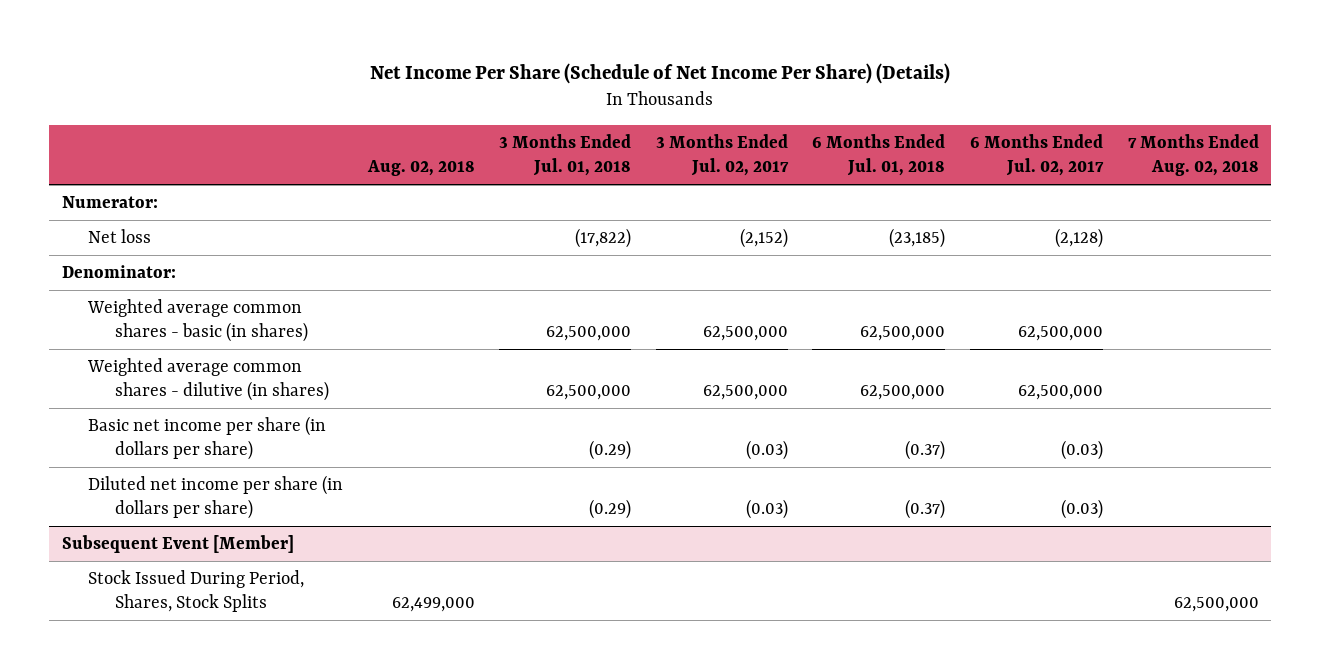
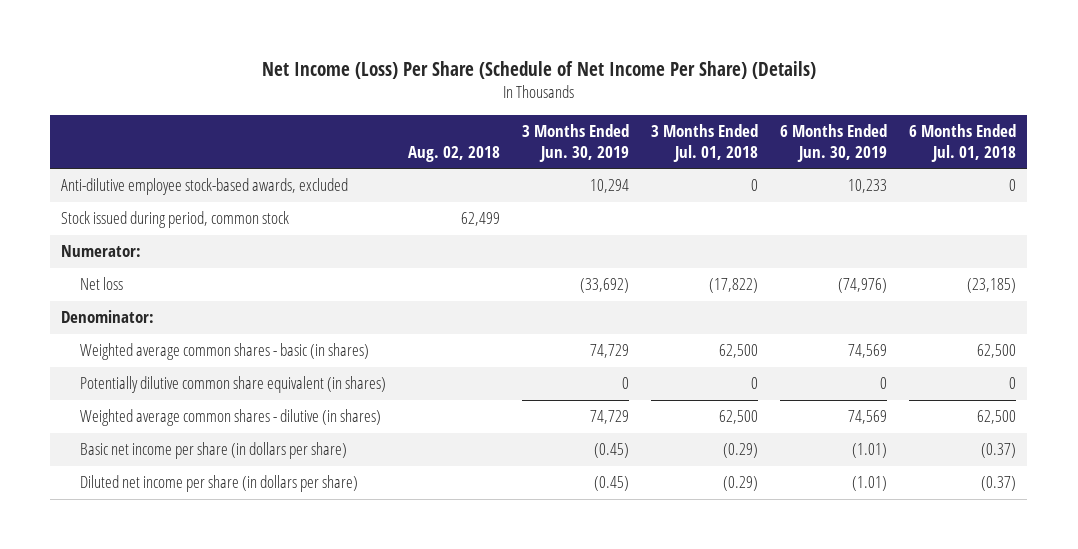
[370,63,951,85] Net Income Per Share (Schedule of Net Income Per Share) (Details) -> [261,60,816,79] Net Income (Loss) Per Share (Schedule of Net Income Per Share) (Details)
[655,133,789,176] 3 Months Ended Jul. 02, 2017 -> none
[970,133,1105,176] 6 Months Ended Jul. 02, 2017 -> none
[1127,133,1259,176] 7 Months Ended Aug. 02, 2018 -> none
none -> [522,124,630,162] 3 Months Ended Jun. 30, 2019
none -> [780,124,888,162] 6 Months Ended Jun. 30, 2019
none -> [61,178,349,196] Anti-dilutive employee stock-based awards, excluded
none -> [61,211,290,229] Stock issued during period, common stock
[546,326,632,342] 62,500,000 -> [719,344,759,359] 62,500
[860,326,946,342] 62,500,000 -> [977,344,1017,359] 62,500
none -> [80,376,387,394] Potentially dilutive common share equivalent (in shares)
[546,385,632,401] 62,500,000 -> [719,410,759,425] 62,500
[860,385,946,401] 62,500,000 -> [977,410,1017,425] 62,500
[61,535,294,554] Subsequent Event [Member] -> none
[88,570,305,613] Stock Issued During Period, Shares, Stock Splits -> none

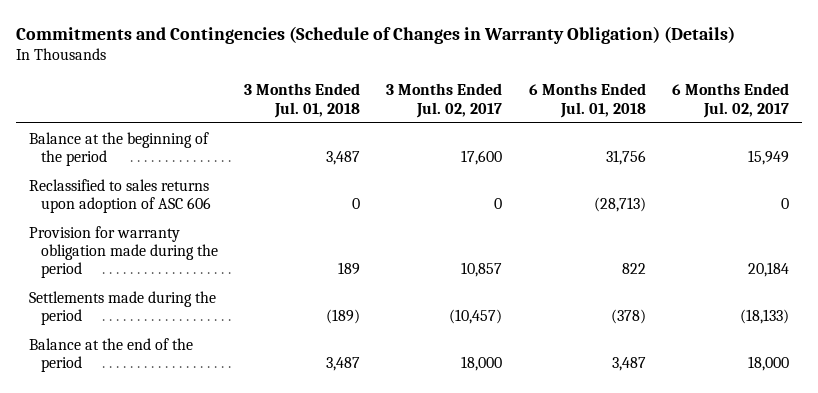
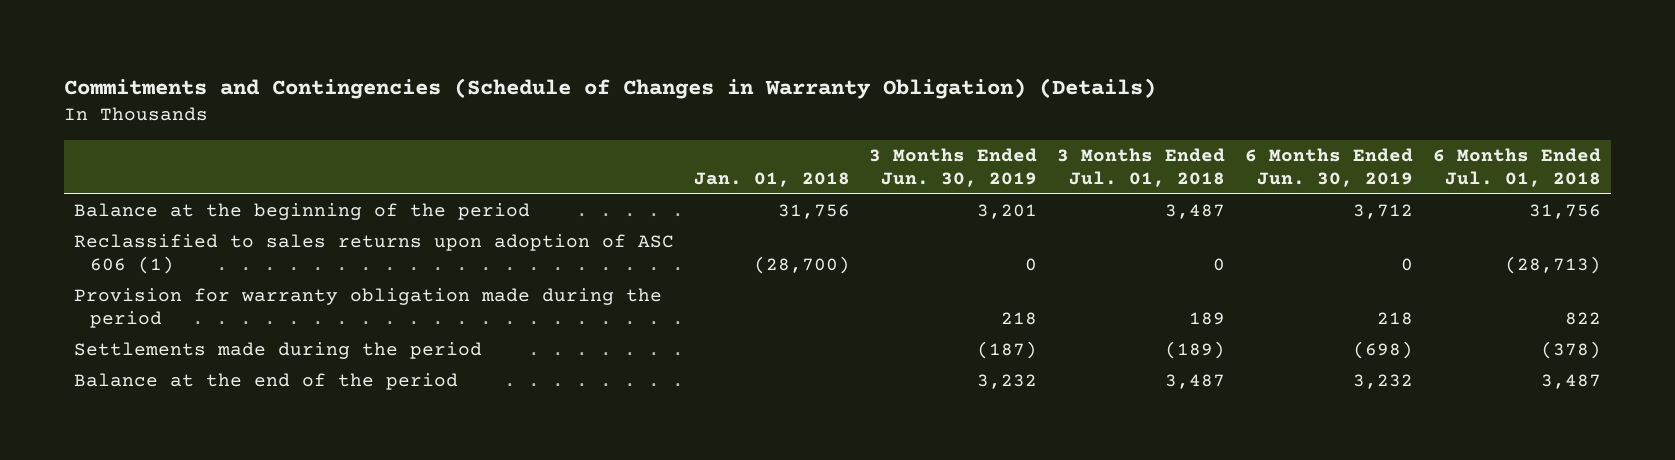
[386,83,503,118] 3 Months Ended Jul. 02, 2017 -> none
[672,83,790,118] 6 Months Ended Jul. 02, 2017 -> none
none -> [693,171,850,187] Jan. 01, 2018
none -> [869,148,1038,187] 3 Months Ended Jun. 30, 2019
none -> [1245,148,1414,187] 6 Months Ended Jun. 30, 2019
[28,178,211,213] Reclassified to sales returns upon adoption of ASC 606 -> [73,234,674,274] Reclassified to sales returns upon adoption of ASC 606 (1)

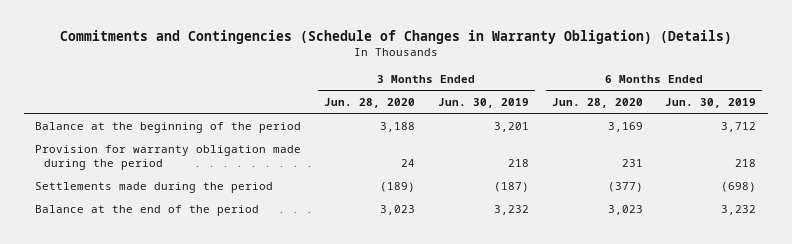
[693,171,850,187] Jan. 01, 2018 -> none
[1057,148,1226,187] 3 Months Ended Jul. 01, 2018 -> none
[1432,148,1601,187] 6 Months Ended Jul. 01, 2018 -> none
none -> [324,97,416,108] Jun. 28, 2020
none -> [551,97,643,108] Jun. 28, 2020
[73,234,674,274] Reclassified to sales returns upon adoption of ASC 606 (1) -> none

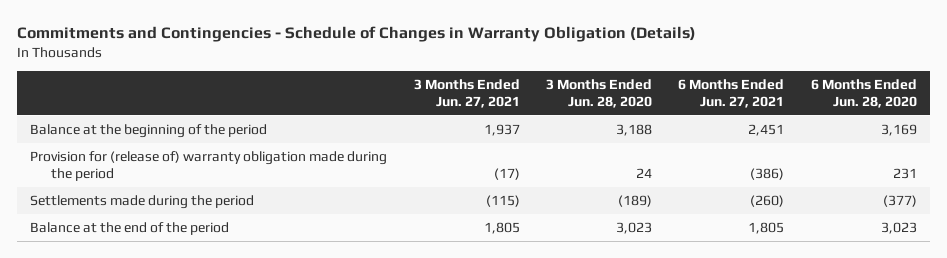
[59,30,732,45] Commitments and Contingencies (Schedule of Changes in Warranty Obligation) (Details) -> [16,26,696,43] Commitments and Contingencies - Schedule of Changes in Warranty Obligation (Details)
[437,97,529,108] Jun. 30, 2019 -> none
[665,97,757,108] Jun. 30, 2019 -> none
none -> [413,79,520,108] 3 Months Ended Jun. 27, 2021
none -> [678,79,785,108] 6 Months Ended Jun. 27, 2021
[35,144,302,170] Provision for warranty obligation made during the period -> [30,150,388,181] Provision for (release of) warranty obligation made during the period

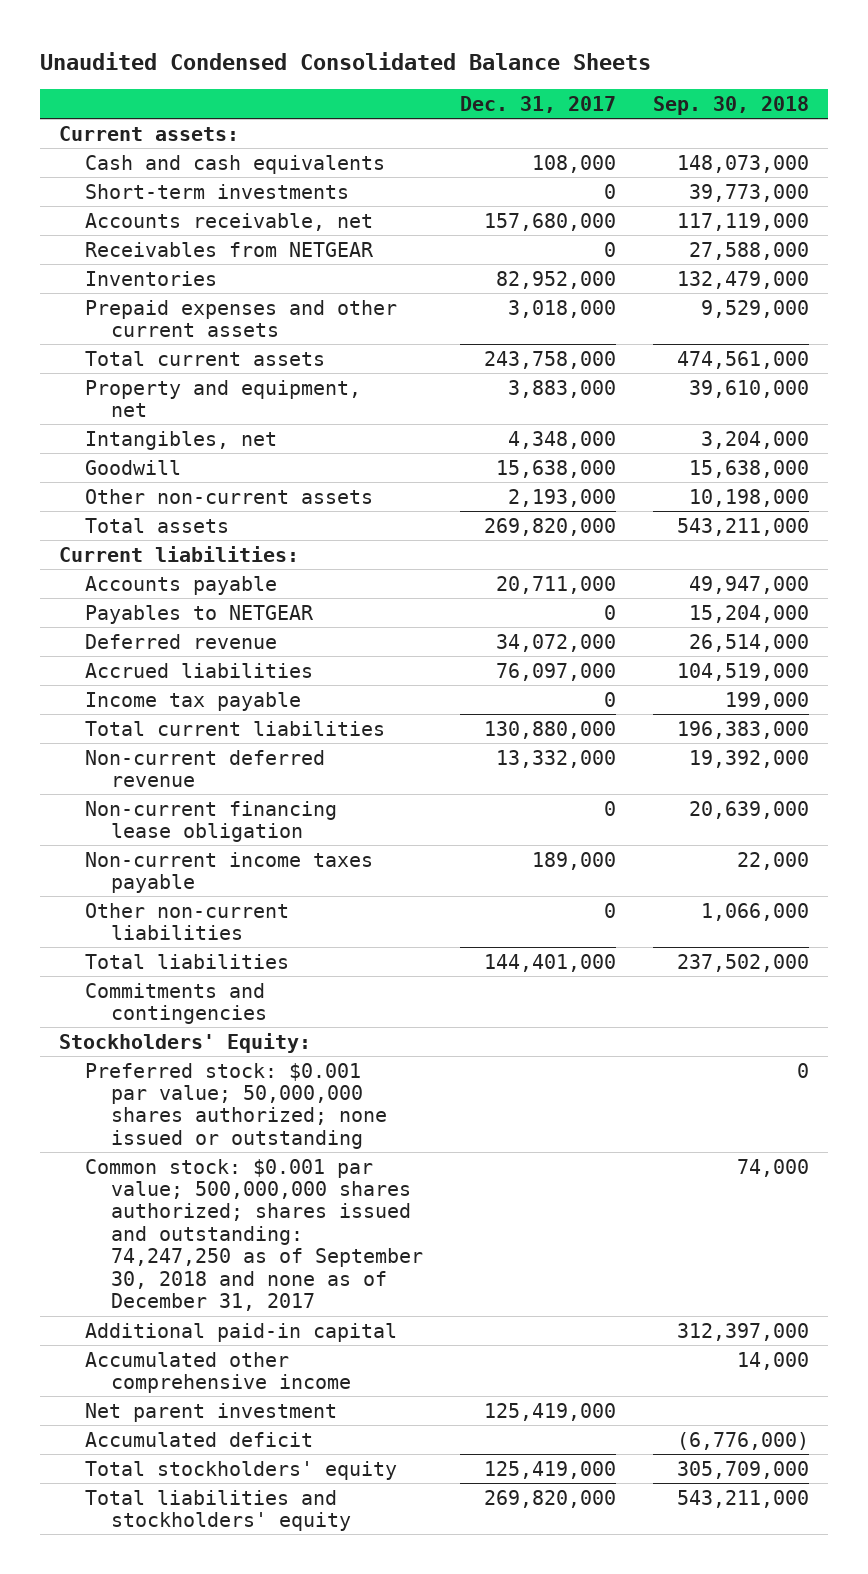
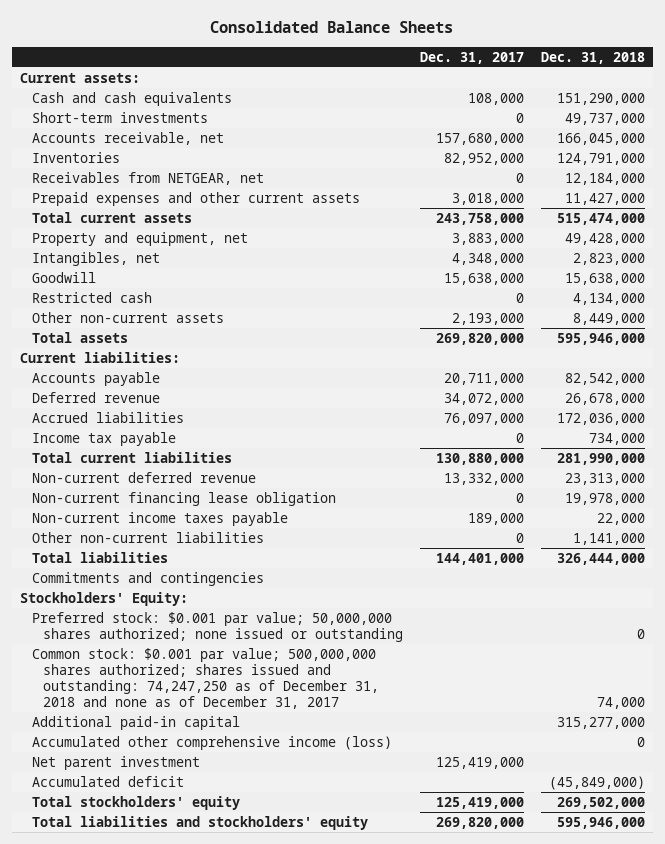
[40,52,652,71] Unaudited Condensed Consolidated Balance Sheets -> [210,21,454,34] Consolidated Balance Sheets
[653,95,810,115] Sep. 30, 2018 -> none
none -> [540,51,645,64] Dec. 31, 2018
[84,241,374,257] Receivables from NETGEAR -> none
none -> [31,171,264,185] Receivables from NETGEAR, net
none -> [31,291,152,303] Restricted cash
[84,604,314,624] Payables to NETGEAR -> none
[84,1158,424,1312] Common stock: $0.001 par value; 500,000,000 shares authorized; shares issued and outstanding: 74,247,250 as of September 30, 2018 and none as of December 31, 2017 -> [31,647,379,709] Common stock: $0.001 par value; 500,000,000 shares authorized; shares issued and outstanding: 74,247,250 as of December 31, 2018 and none as of December 31, 2017
[84,1351,352,1393] Accumulated other comprehensive income -> [31,735,392,750] Accumulated other comprehensive income (loss)

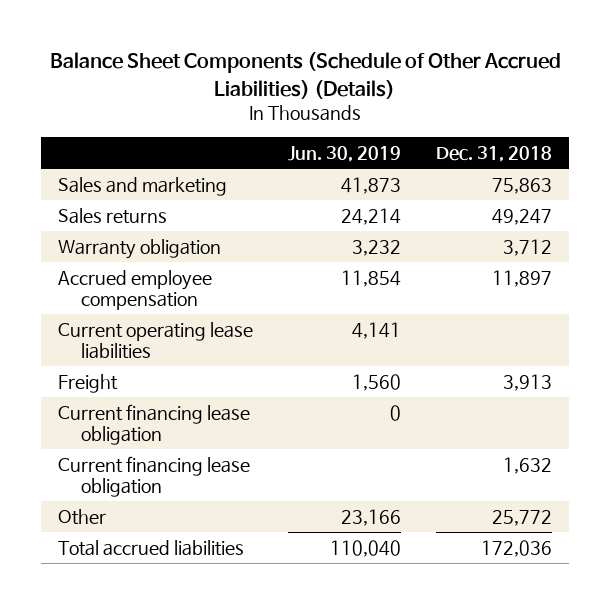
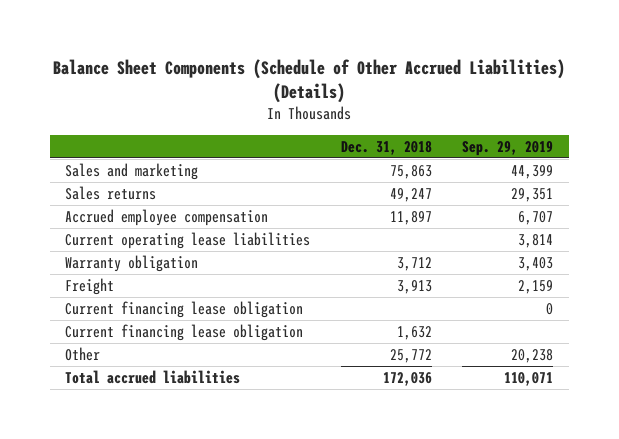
[287,145,401,162] Jun. 30, 2019 -> none
none -> [462,140,554,156] Sep. 29, 2019
[58,238,222,259] Warranty obligation -> [65,254,199,272] Warranty obligation

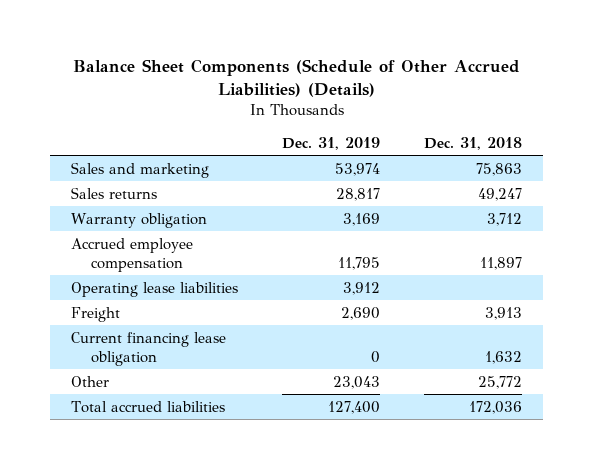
[462,140,554,156] Sep. 29, 2019 -> none
none -> [282,136,381,150] Dec. 31, 2019
[65,231,311,249] Current operating lease liabilities -> none
[65,208,269,226] Accrued employee compensation -> [71,237,194,272] Accrued employee compensation
none -> [71,281,239,297] Operating lease liabilities
[65,300,304,318] Current financing lease obligation -> none

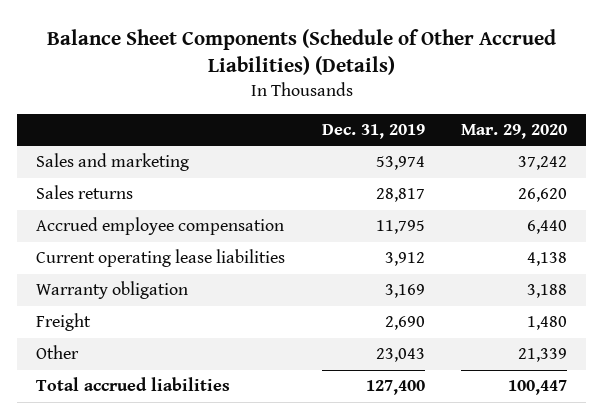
[423,136,522,150] Dec. 31, 2018 -> none
none -> [461,124,568,140] Mar. 29, 2020
[71,281,239,297] Operating lease liabilities -> [35,249,285,268] Current operating lease liabilities
[71,212,208,228] Warranty obligation -> [35,281,188,300] Warranty obligation
[71,331,227,366] Current financing lease obligation -> none

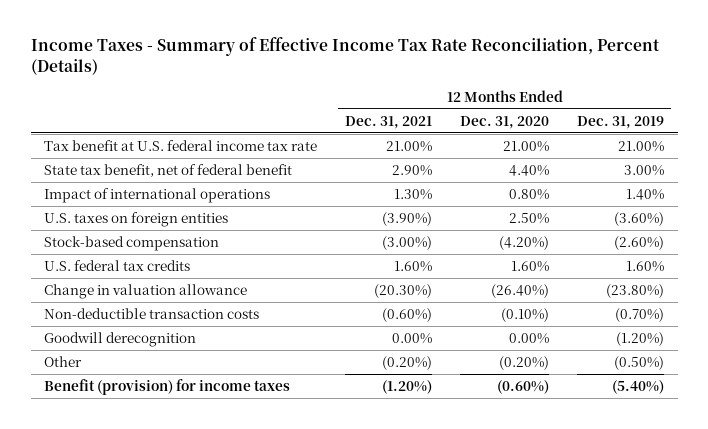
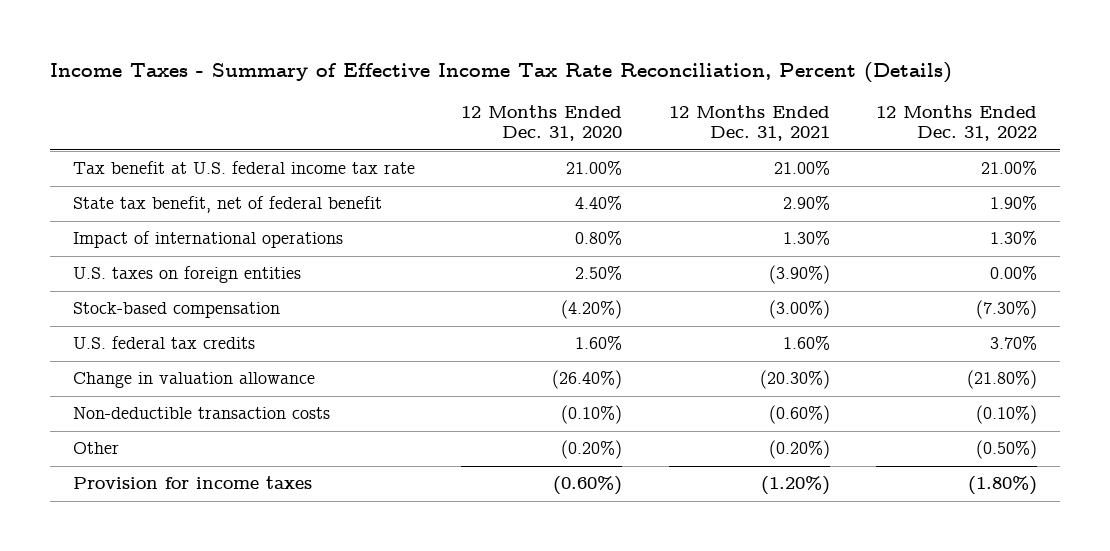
[576,115,664,129] Dec. 31, 2019 -> none
none -> [876,104,1038,142] 12 Months Ended Dec. 31, 2022
[44,331,197,347] Goodwill derecognition -> none
[44,378,291,395] Benefit (provision) for income taxes -> [73,476,313,490] Provision for income taxes

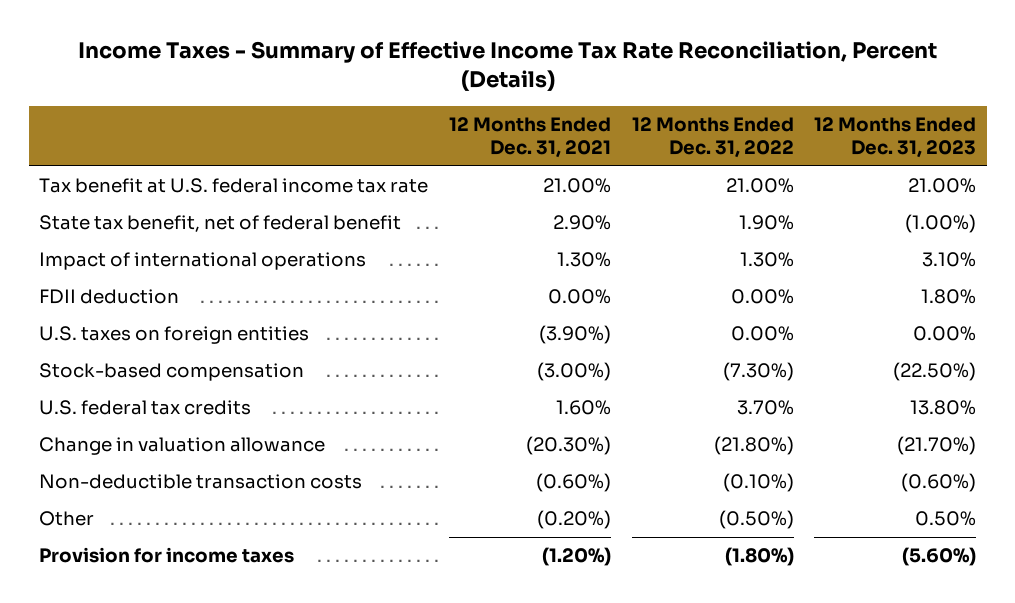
[461,104,623,142] 12 Months Ended Dec. 31, 2020 -> none
none -> [814,116,977,159] 12 Months Ended Dec. 31, 2023
none -> [39,289,180,305] FDII deduction

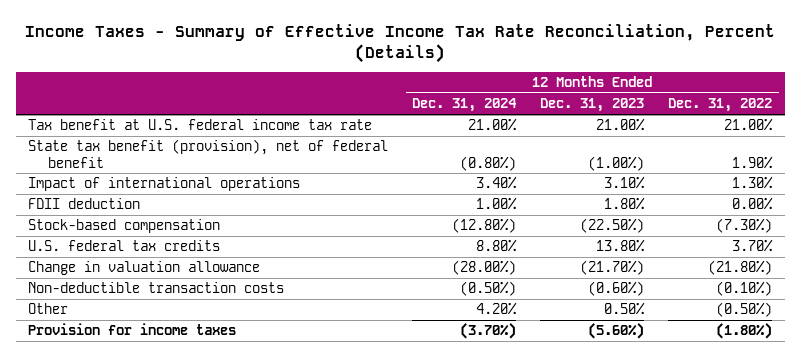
[448,116,611,159] 12 Months Ended Dec. 31, 2021 -> none
none -> [412,98,518,113] Dec. 31, 2024
[39,215,402,233] State tax benefit, net of federal benefit -> [27,139,388,168] State tax benefit (provision), net of federal benefit
[39,326,310,345] U.S. taxes on foreign entities -> none

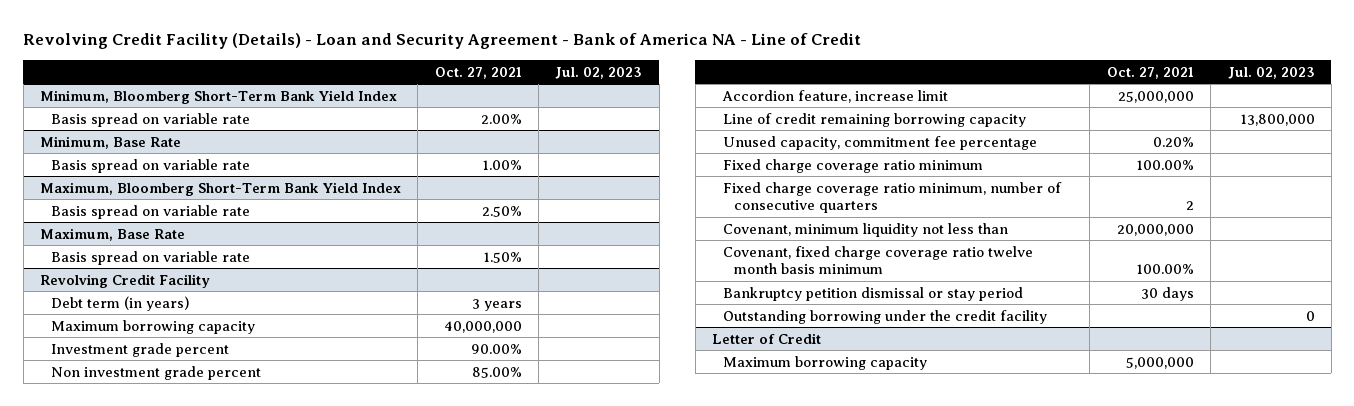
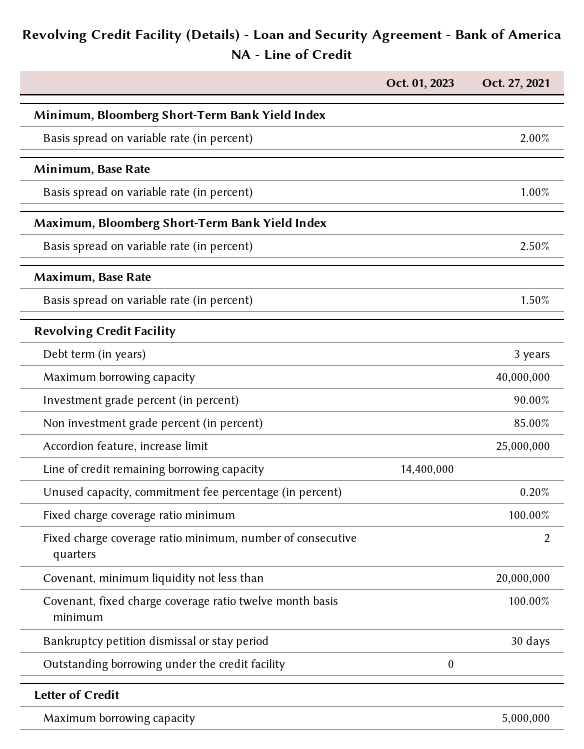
[555,66,643,79] Jul. 02, 2023 -> none
none -> [385,78,454,89] Oct. 01, 2023
[50,112,250,127] Basis spread on variable rate -> [43,132,254,145] Basis spread on variable rate (in percent)
[50,158,250,173] Basis spread on variable rate -> [43,186,254,199] Basis spread on variable rate (in percent)
[50,204,250,219] Basis spread on variable rate -> [43,240,254,253] Basis spread on variable rate (in percent)
[50,250,250,265] Basis spread on variable rate -> [43,294,254,307] Basis spread on variable rate (in percent)
[50,342,229,357] Investment grade percent -> [43,394,240,407] Investment grade percent (in percent)
[50,365,261,380] Non investment grade percent -> [43,417,264,430] Non investment grade percent (in percent)
[723,135,1038,150] Unused capacity, commitment fee percentage -> [43,486,343,499] Unused capacity, commitment fee percentage (in percent)

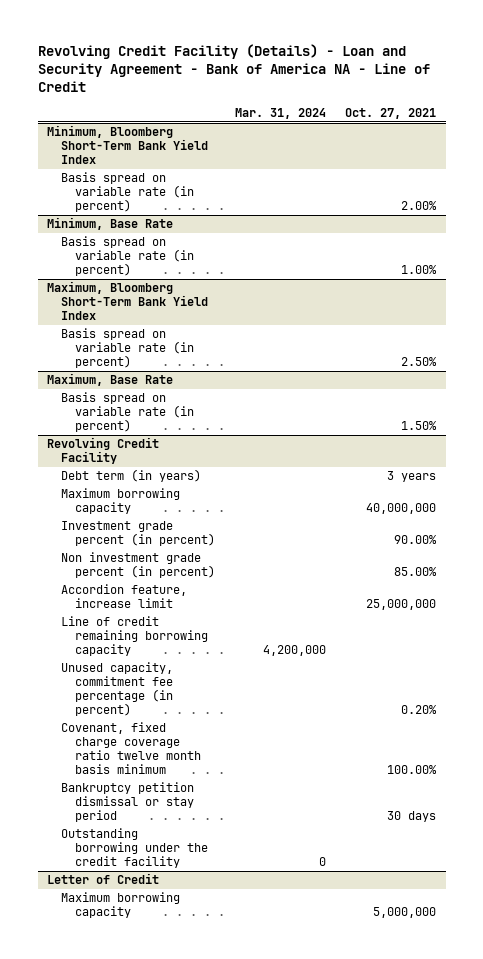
[385,78,454,89] Oct. 01, 2023 -> none
none -> [234,108,326,120] Mar. 31, 2024
[43,509,236,522] Fixed charge coverage ratio minimum -> none
[43,532,358,561] Fixed charge coverage ratio minimum, number of consecutive quarters -> none
[43,572,265,585] Covenant, minimum liquidity not less than -> none

